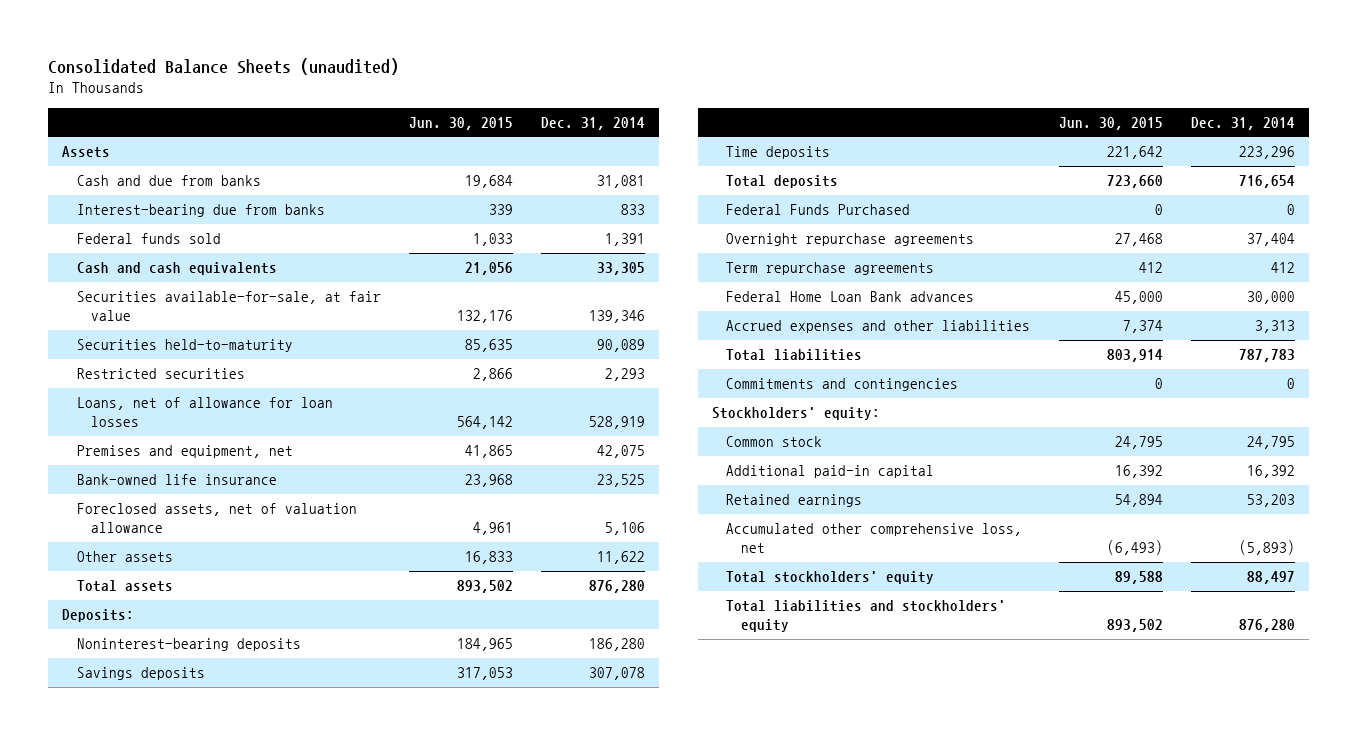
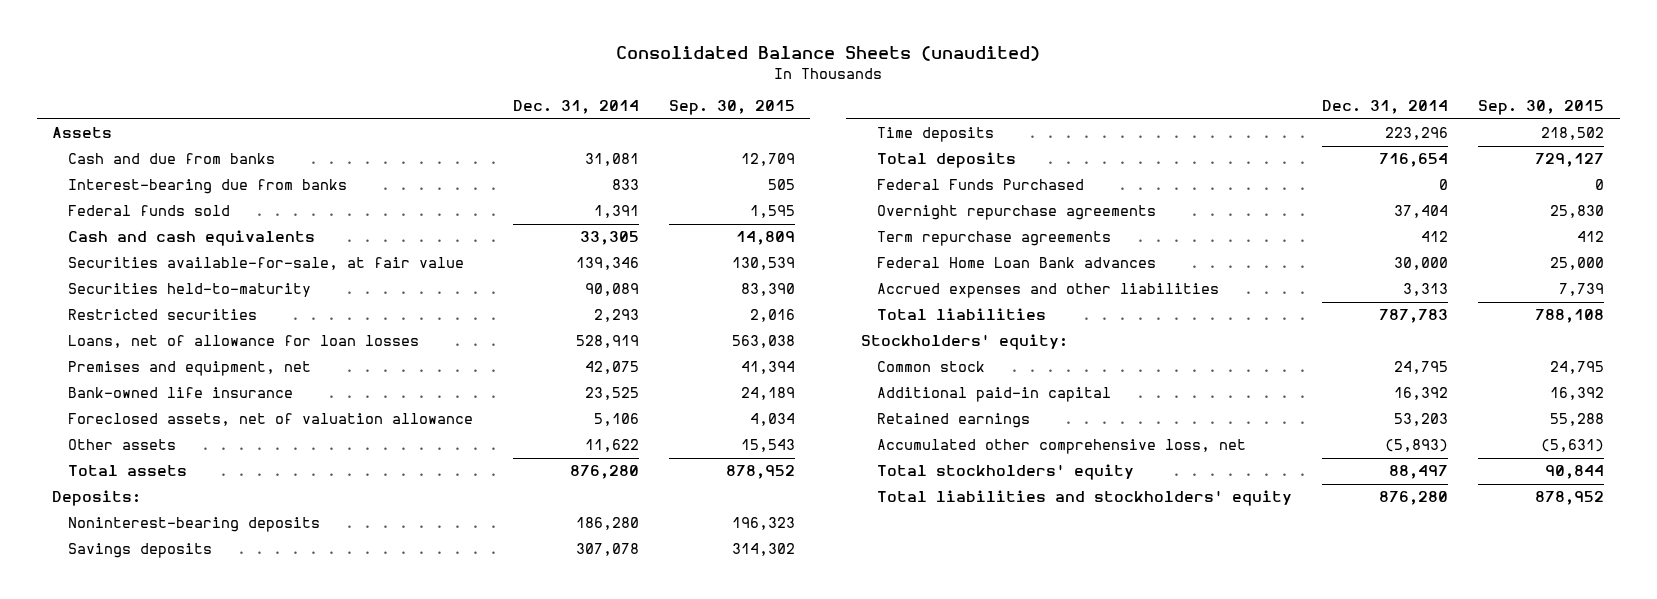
[408,116,513,130] Jun. 30, 2015 -> none
none -> [669,100,796,116] Sep. 30, 2015
[726,378,959,392] Commitments and contingencies -> none

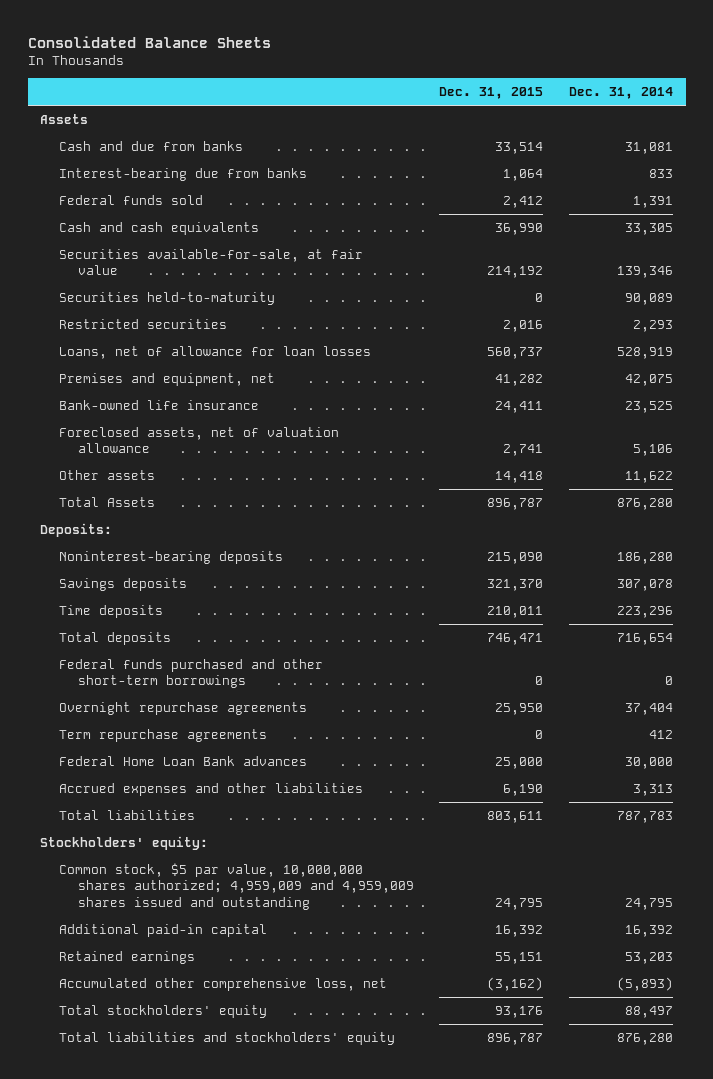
[616,46,1041,62] Consolidated Balance Sheets (unaudited) -> [27,35,271,48] Consolidated Balance Sheets
[669,100,796,116] Sep. 30, 2015 -> none
none -> [439,87,544,100] Dec. 31, 2015
[67,465,187,477] Total assets -> [59,496,156,507] Total Assets
[876,179,1084,191] Federal Funds Purchased -> none
none -> [59,658,324,689] Federal funds purchased and other short-term borrowings
[876,361,985,373] Common stock -> [59,862,414,910] Common stock, $5 par value, 10,000,000 shares authorized; 4,959,009 and 4,959,009 shares issued and outstanding

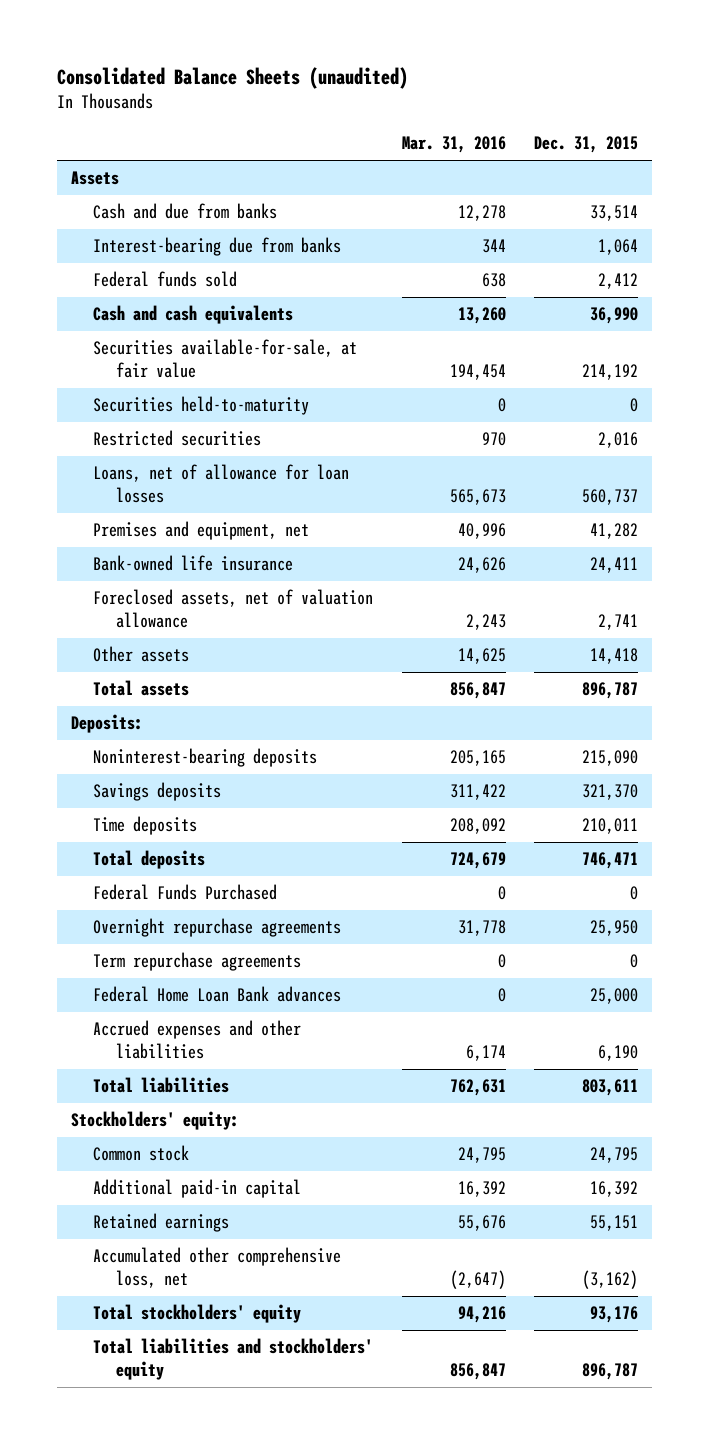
[27,35,271,48] Consolidated Balance Sheets -> [56,67,408,90] Consolidated Balance Sheets (unaudited)
[568,87,673,100] Dec. 31, 2014 -> none
none -> [401,136,506,154] Mar. 31, 2016
[59,496,156,507] Total Assets -> [93,680,190,697] Total assets
[59,658,324,689] Federal funds purchased and other short-term borrowings -> none
none -> [93,884,278,901] Federal Funds Purchased
[59,862,414,910] Common stock, $5 par value, 10,000,000 shares authorized; 4,959,009 and 4,959,009 shares issued and outstanding -> [93,1145,190,1162] Common stock

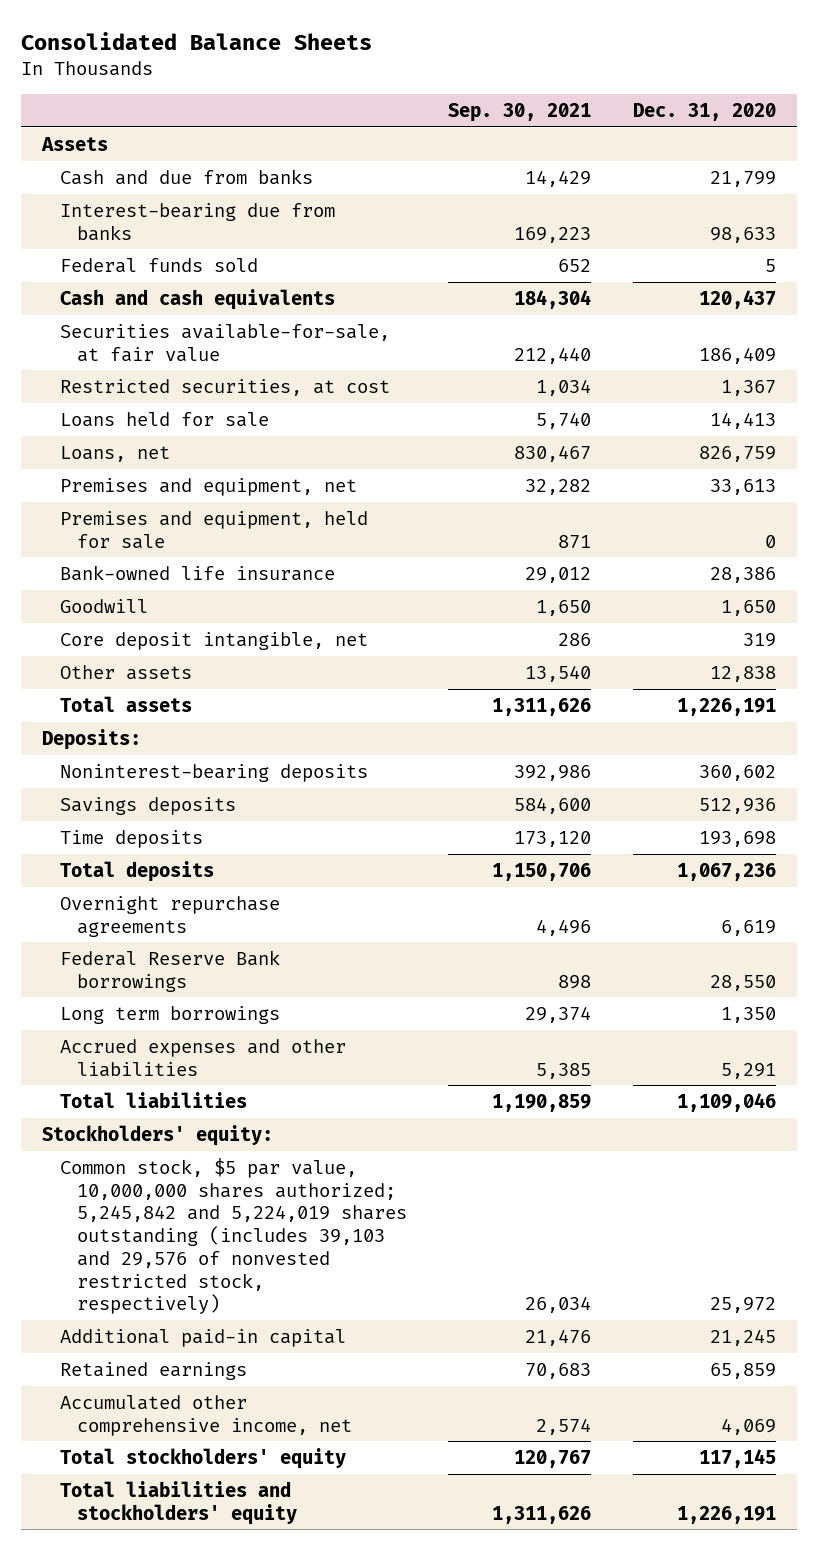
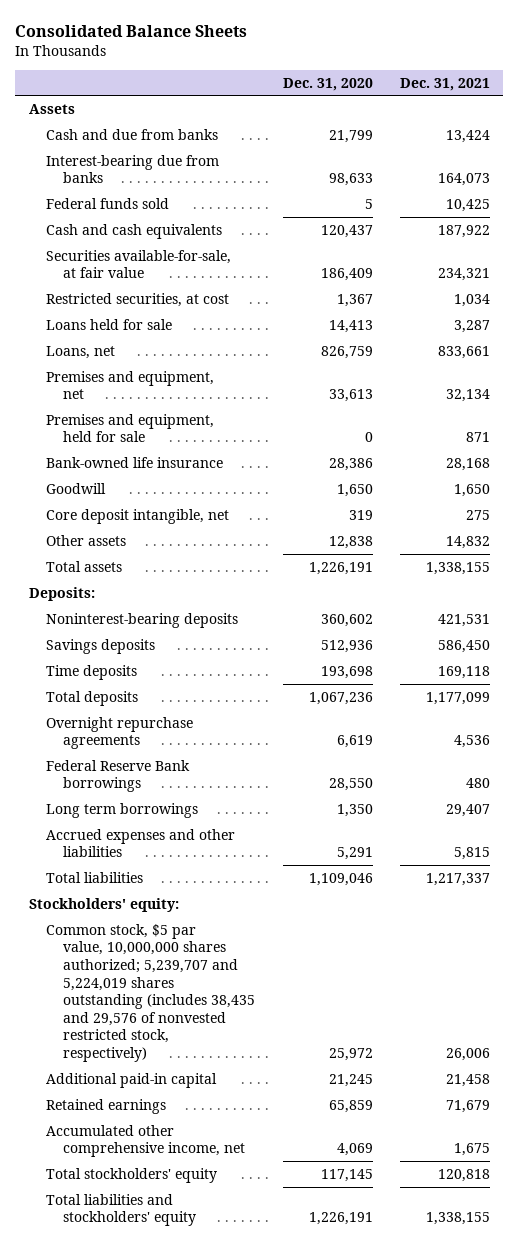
[448,102,592,122] Sep. 30, 2021 -> none
none -> [399,77,490,91] Dec. 31, 2021
[59,1157,408,1315] Common stock, $5 par value, 10,000,000 shares authorized; 5,245,842 and 5,224,019 shares outstanding (includes 39,103 and 29,576 of nonvested restricted stock, respectively) -> [46,923,256,1062] Common stock, $5 par value, 10,000,000 shares authorized; 5,239,707 and 5,224,019 shares outstanding (includes 38,435 and 29,576 of nonvested restricted stock, respectively)

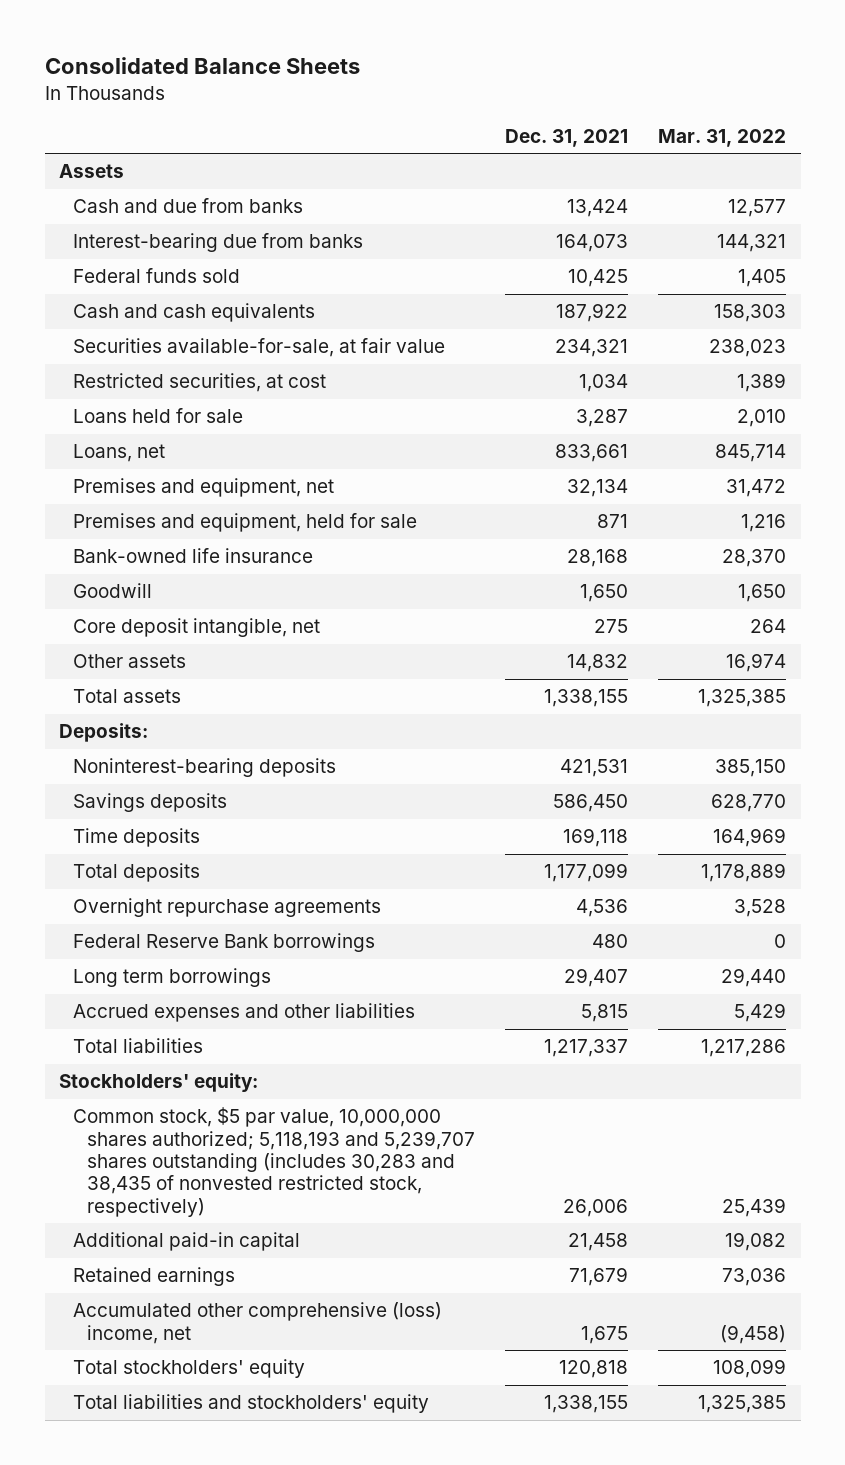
[282,77,373,91] Dec. 31, 2020 -> none
none -> [657,129,786,148] Mar. 31, 2022
[46,923,256,1062] Common stock, $5 par value, 10,000,000 shares authorized; 5,239,707 and 5,224,019 shares outstanding (includes 38,435 and 29,576 of nonvested restricted stock, respectively) -> [73,1107,475,1217] Common stock, $5 par value, 10,000,000 shares authorized; 5,118,193 and 5,239,707 shares outstanding (includes 30,283 and 38,435 of nonvested restricted stock, respectively)
[46,1124,246,1158] Accumulated other comprehensive income, net -> [73,1302,443,1344] Accumulated other comprehensive (loss) income, net

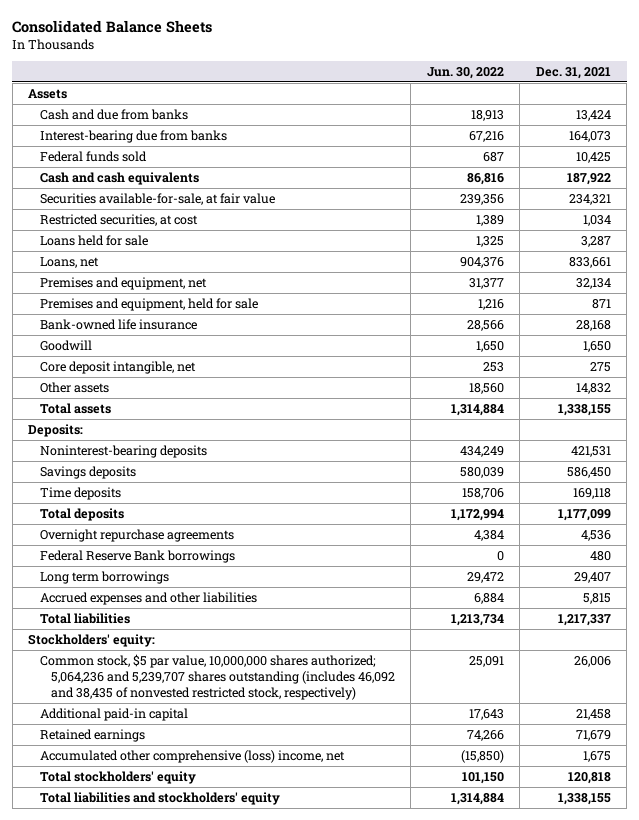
[657,129,786,148] Mar. 31, 2022 -> none
none -> [426,67,504,80] Jun. 30, 2022
[73,1107,475,1217] Common stock, $5 par value, 10,000,000 shares authorized; 5,118,193 and 5,239,707 shares outstanding (includes 30,283 and 38,435 of nonvested restricted stock, respectively) -> [39,653,396,700] Common stock, $5 par value, 10,000,000 shares authorized; 5,064,236 and 5,239,707 shares outstanding (includes 46,092 and 38,435 of nonvested restricted stock, respectively)

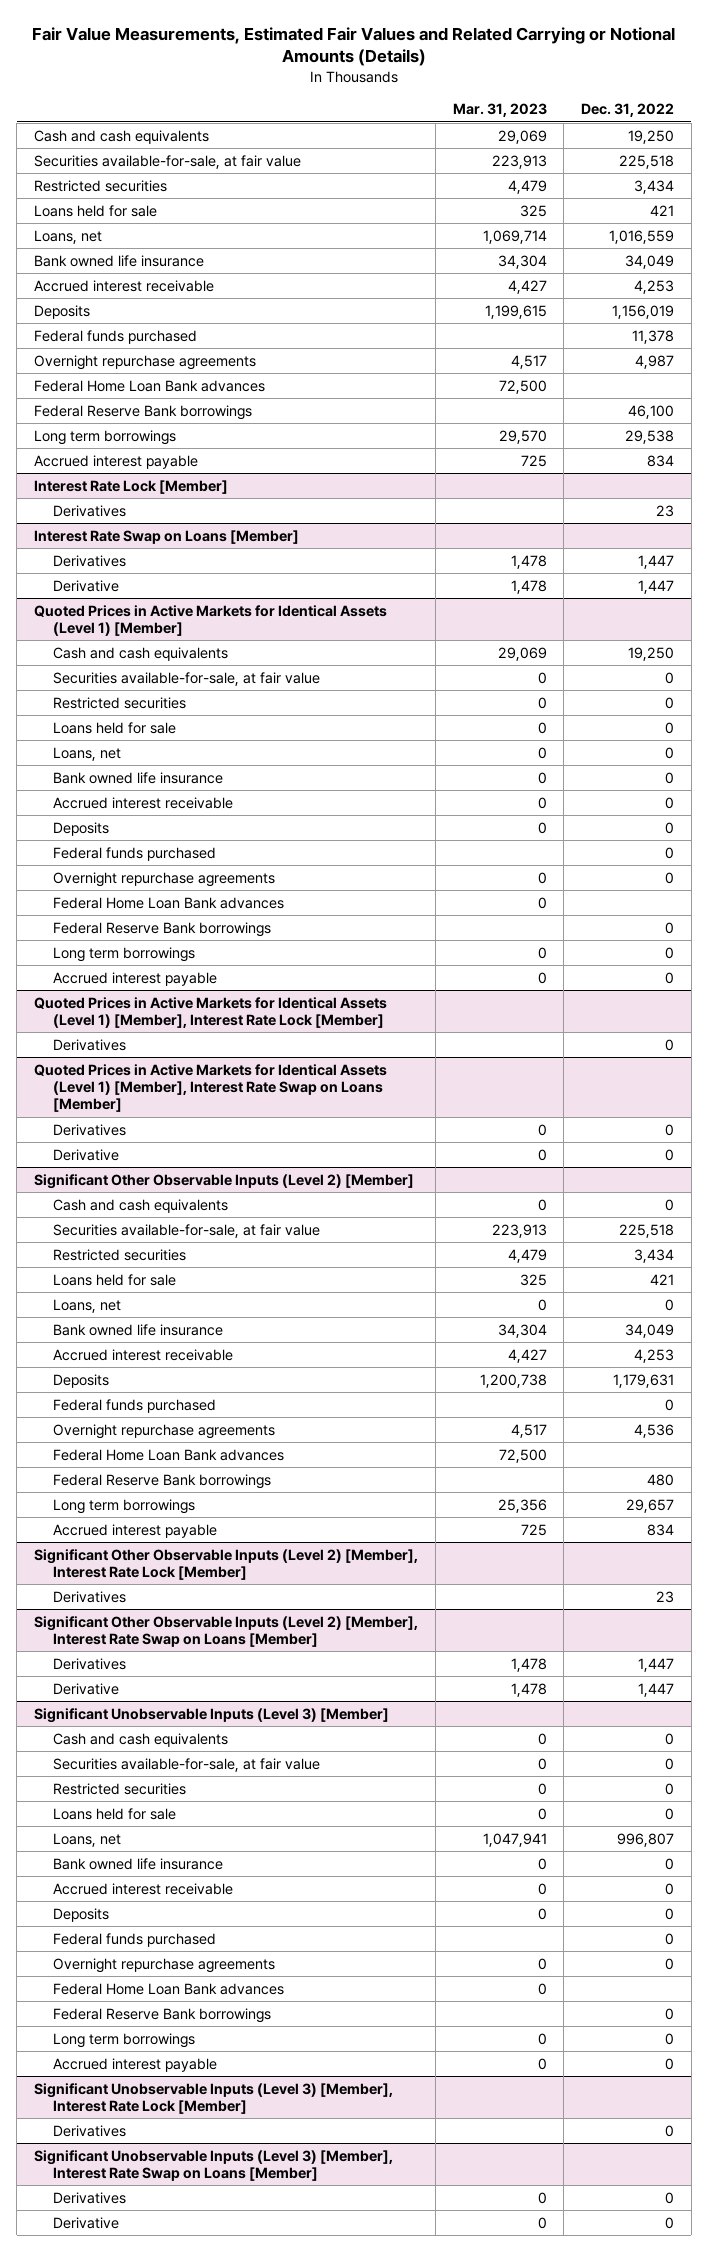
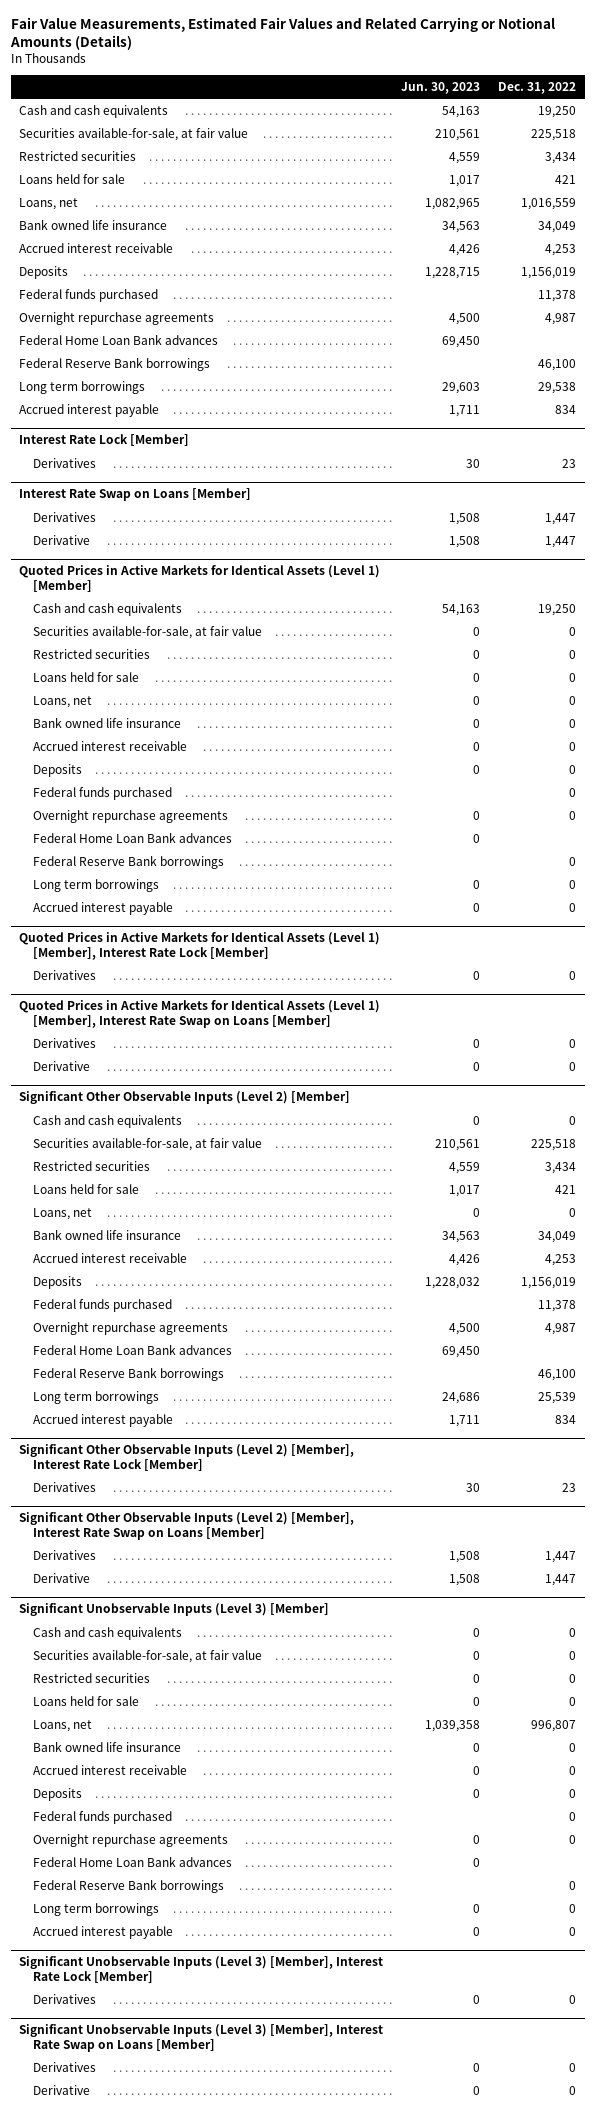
[452,103,547,118] Mar. 31, 2023 -> none
none -> [401,81,481,94] Jun. 30, 2023
[613,1373,675,1388] 1,179,631 -> [520,1277,576,1290] 1,156,019
[665,1398,675,1411] 0 -> [537,1300,576,1313] 11,378
[634,1423,675,1438] 4,536 -> [544,1323,576,1336] 4,987
[647,1473,675,1486] 480 -> [537,1369,576,1382] 46,100
[626,1498,675,1513] 29,657 -> [537,1392,576,1405] 25,539

